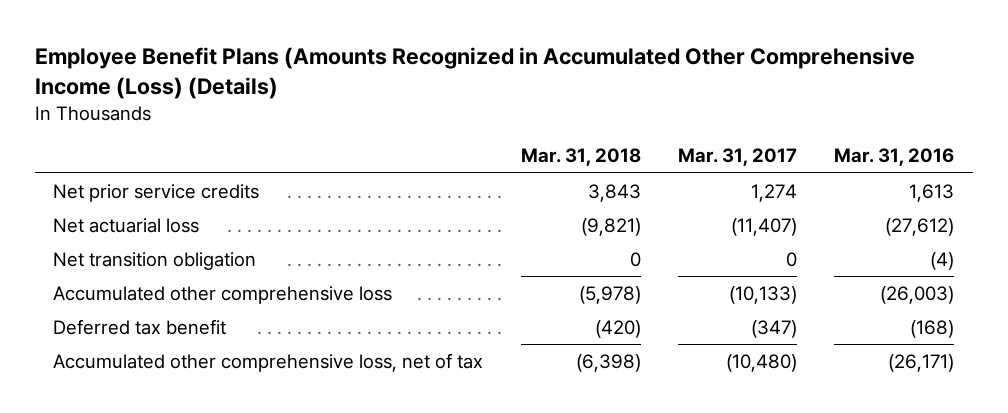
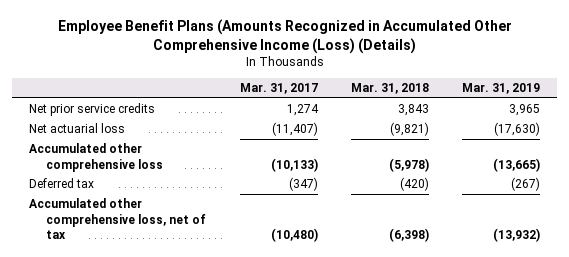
[834,148,955,167] Mar. 31, 2016 -> none
none -> [462,83,541,95] Mar. 31, 2019
[53,251,257,270] Net transition obligation -> none
[53,318,227,335] Deferred tax benefit -> [28,178,94,189] Deferred tax

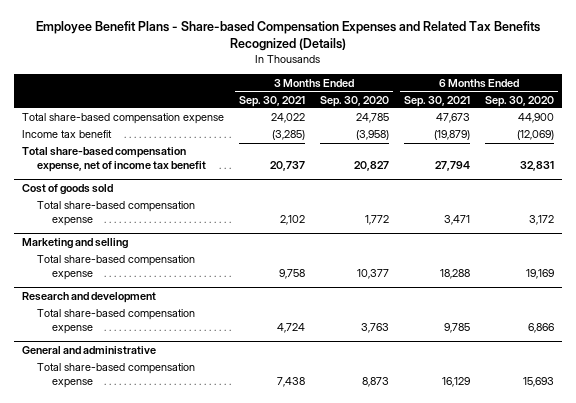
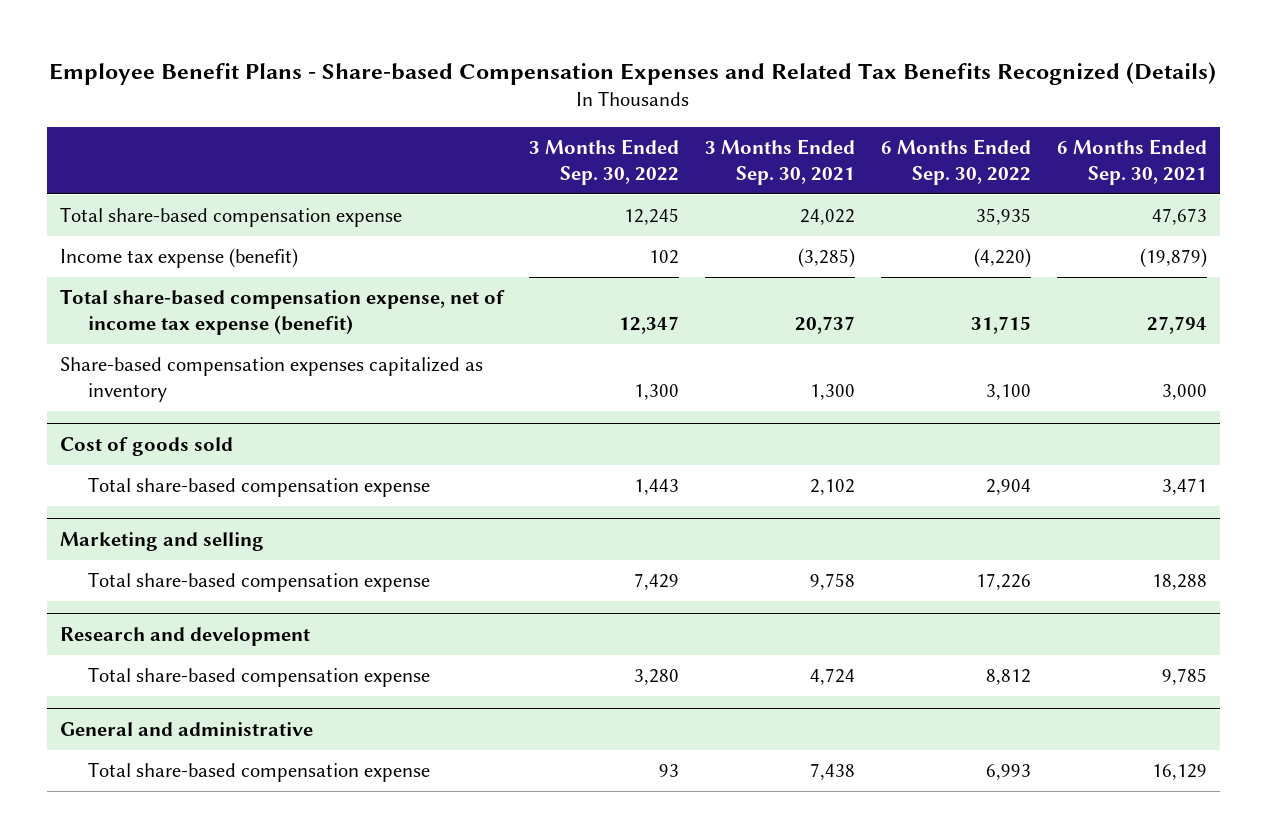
[320,95,390,107] Sep. 30, 2020 -> none
[485,95,555,107] Sep. 30, 2020 -> none
none -> [529,139,680,185] 3 Months Ended Sep. 30, 2022
none -> [881,139,1032,185] 6 Months Ended Sep. 30, 2022
[21,130,112,139] Income tax benefit -> [59,248,298,269] Income tax expense (benefit)
[21,147,206,172] Total share-based compensation expense, net of income tax benefit -> [59,289,505,335] Total share-based compensation expense, net of income tax expense (benefit)
none -> [59,357,483,402] Share-based compensation expenses capitalized as inventory

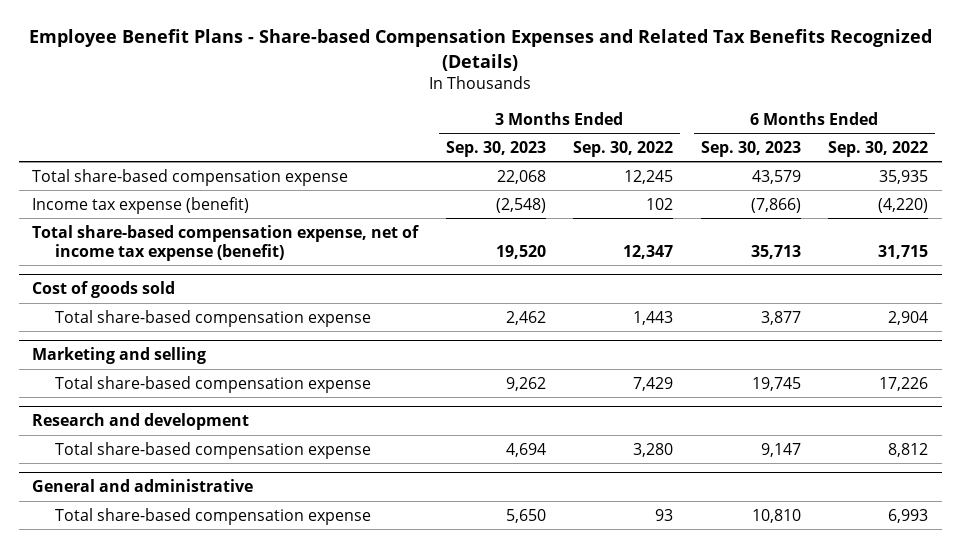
[705,139,856,185] 3 Months Ended Sep. 30, 2021 -> none
[1056,139,1207,185] 6 Months Ended Sep. 30, 2021 -> none
none -> [445,140,546,157] Sep. 30, 2023
none -> [700,140,801,157] Sep. 30, 2023
[59,357,483,402] Share-based compensation expenses capitalized as inventory -> none

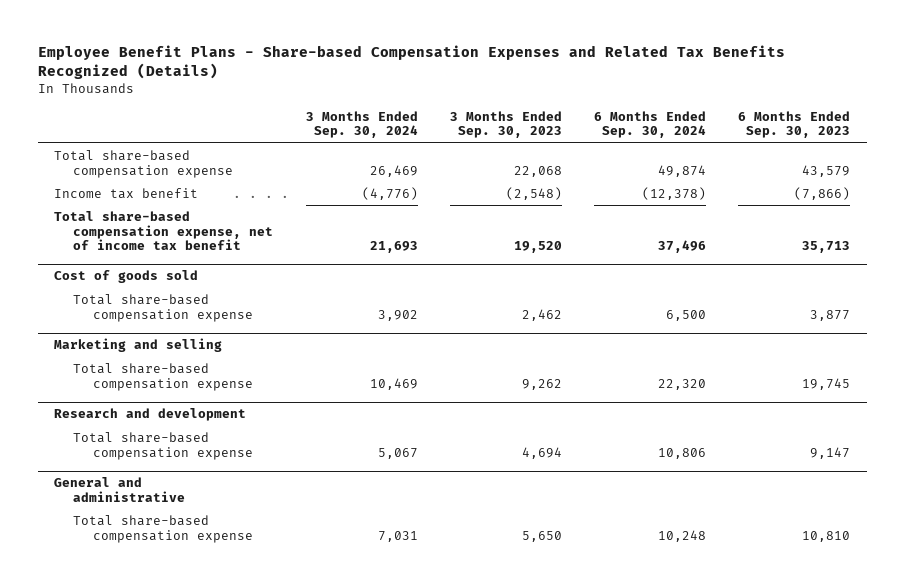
[573,140,674,157] Sep. 30, 2022 -> none
[827,140,928,157] Sep. 30, 2022 -> none
none -> [305,111,418,139] 3 Months Ended Sep. 30, 2024
none -> [594,111,707,139] 6 Months Ended Sep. 30, 2024
[32,196,250,214] Income tax expense (benefit) -> [53,188,198,200] Income tax benefit
[32,224,420,261] Total share-based compensation expense, net of income tax expense (benefit) -> [53,211,274,250] Total share-based compensation expense, net of income tax benefit

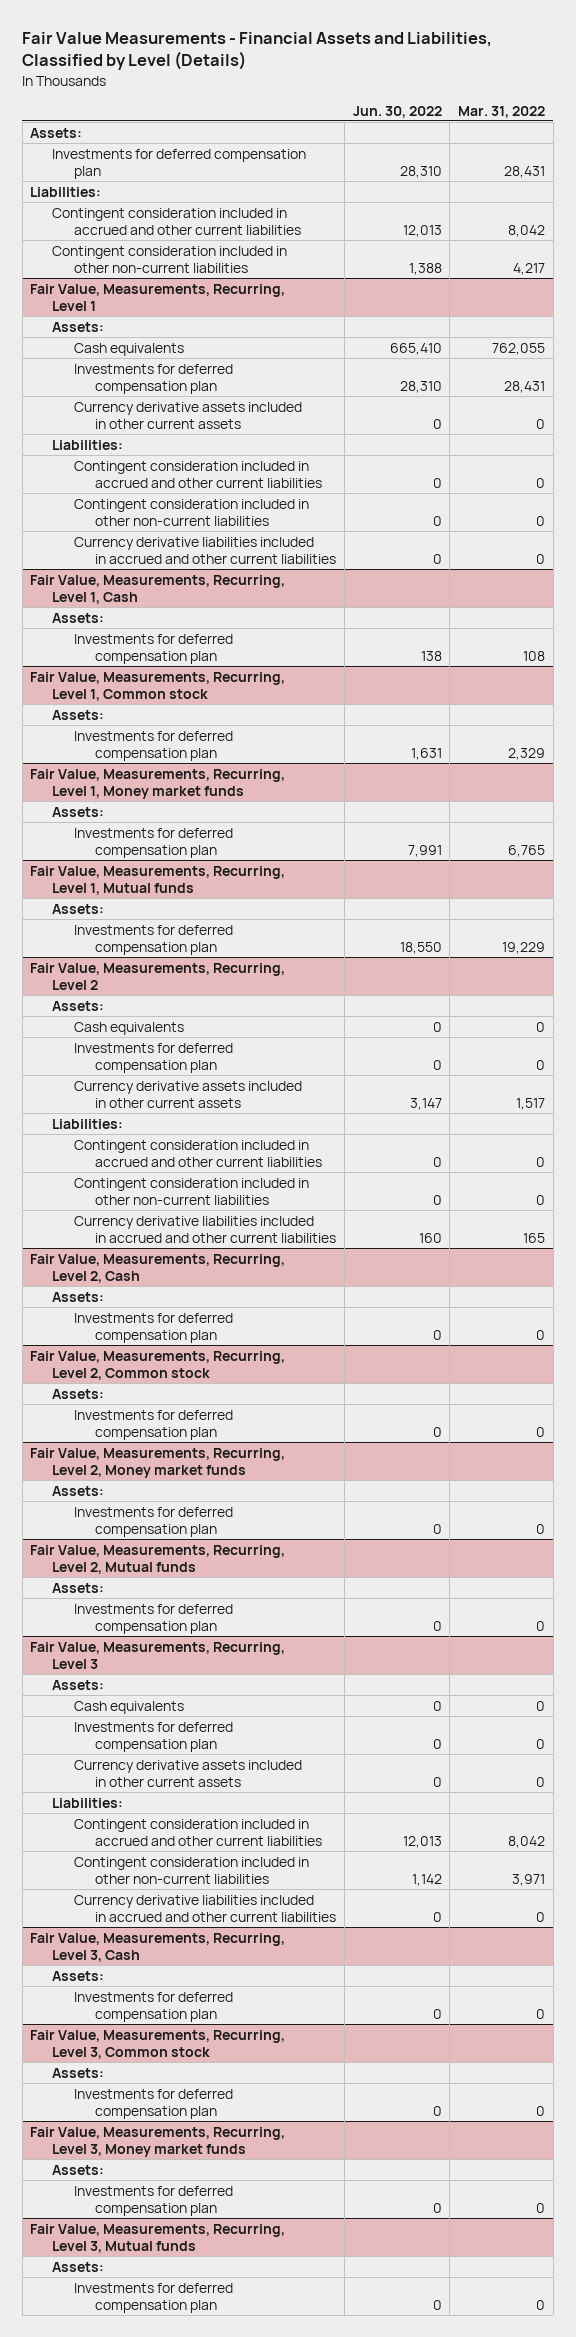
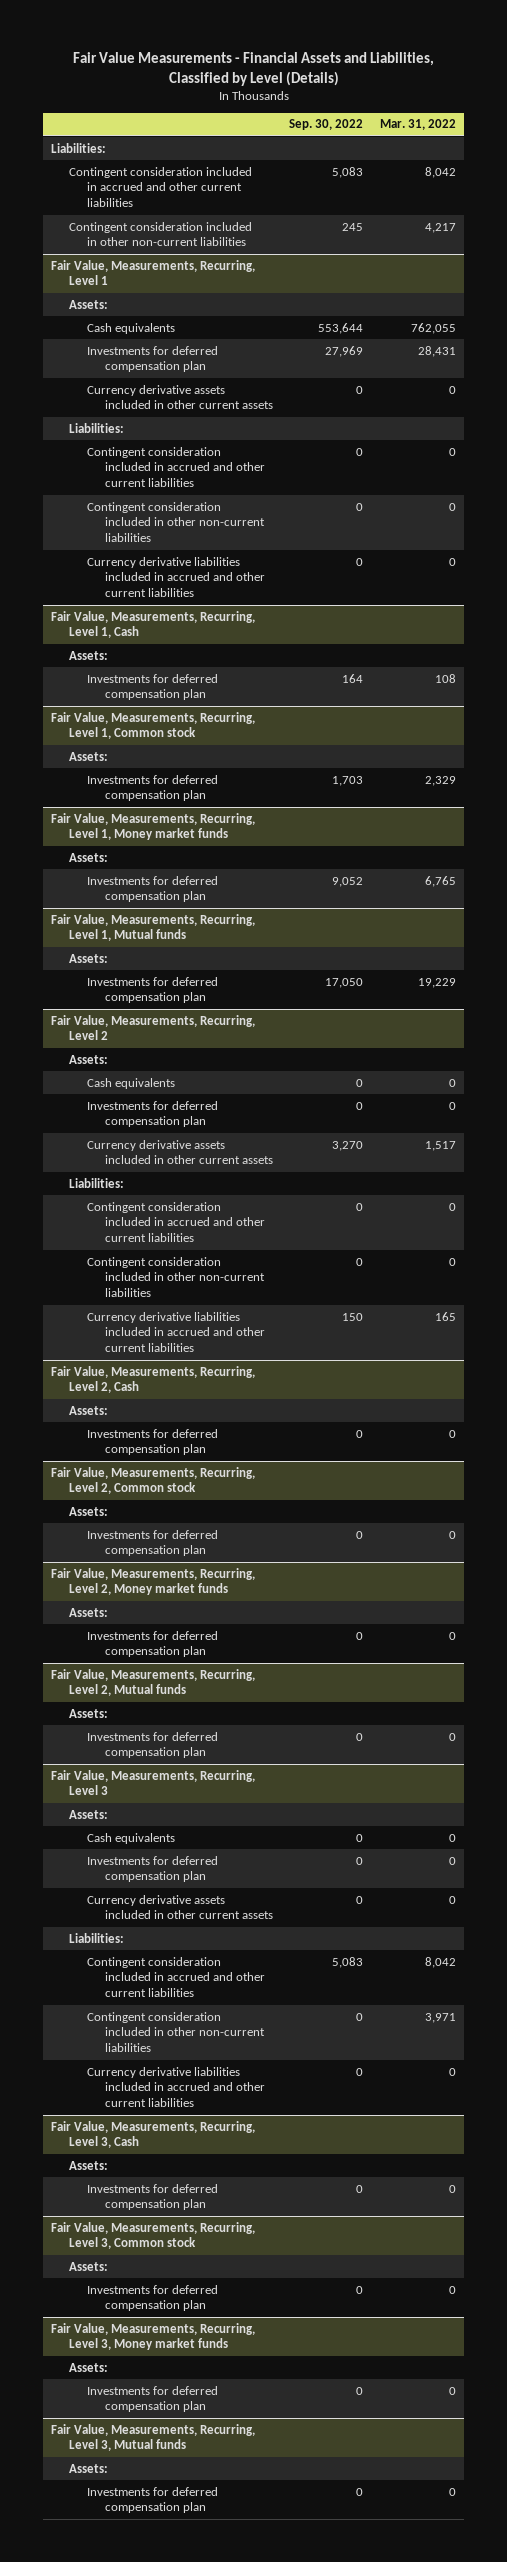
[352,105,442,118] Jun. 30, 2022 -> none
none -> [289,119,364,131] Sep. 30, 2022
[30,127,83,138] Assets: -> none
[52,148,307,179] Investments for deferred compensation plan -> none

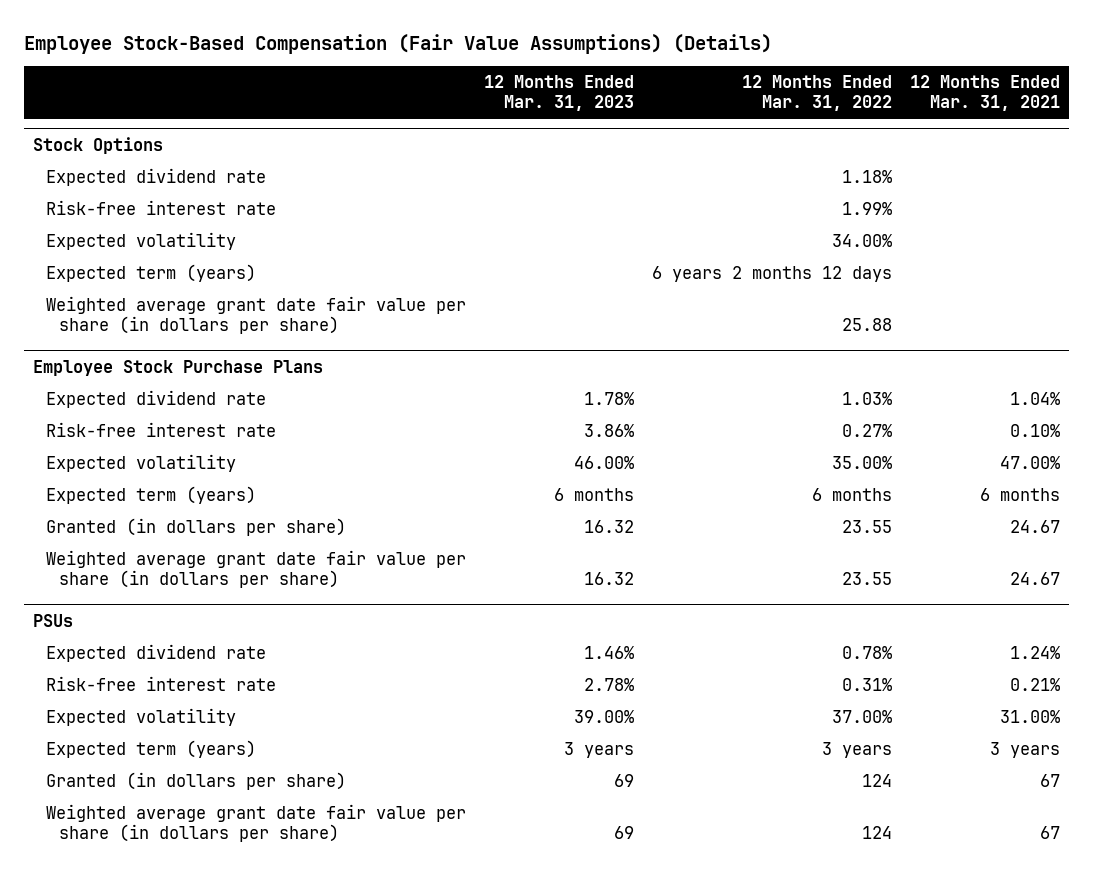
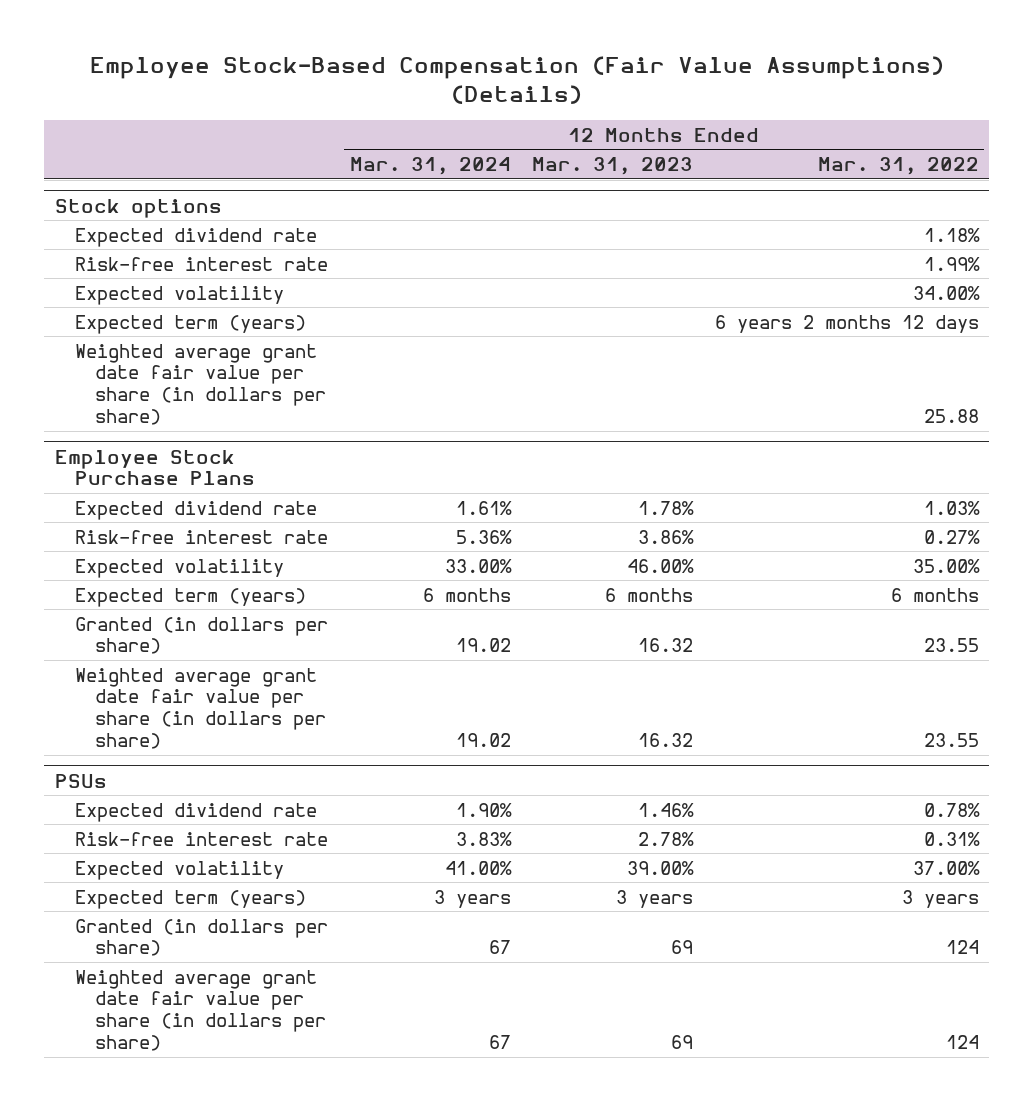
[909,75,1060,112] 12 Months Ended Mar. 31, 2021 -> none
none -> [349,157,511,176] Mar. 31, 2024
[32,137,163,155] Stock Options -> [55,198,223,218] Stock options

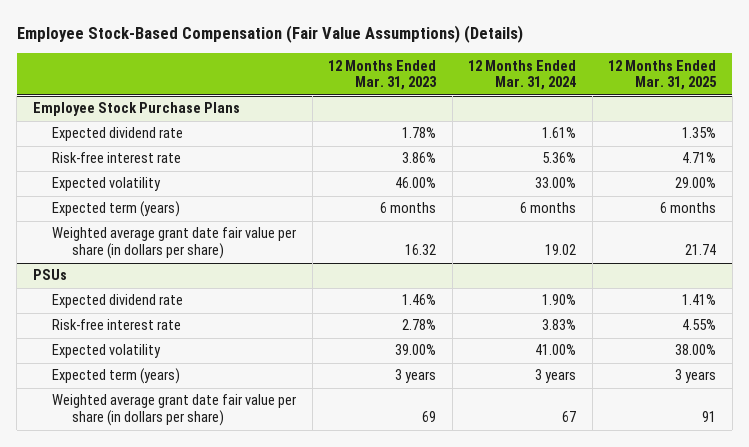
[817,157,979,176] Mar. 31, 2022 -> none
none -> [608,59,718,91] 12 Months Ended Mar. 31, 2025
[55,198,223,218] Stock options -> none
[75,227,318,247] Expected dividend rate -> none
[75,256,329,271] Risk-free interest rate -> none
[75,285,285,305] Expected volatility -> none
[75,314,307,334] Expected term (years) -> none
[75,343,327,426] Weighted average grant date fair value per share (in dollars per share) -> none
[75,616,329,655] Granted (in dollars per share) -> none
[75,918,329,957] Granted (in dollars per share) -> none

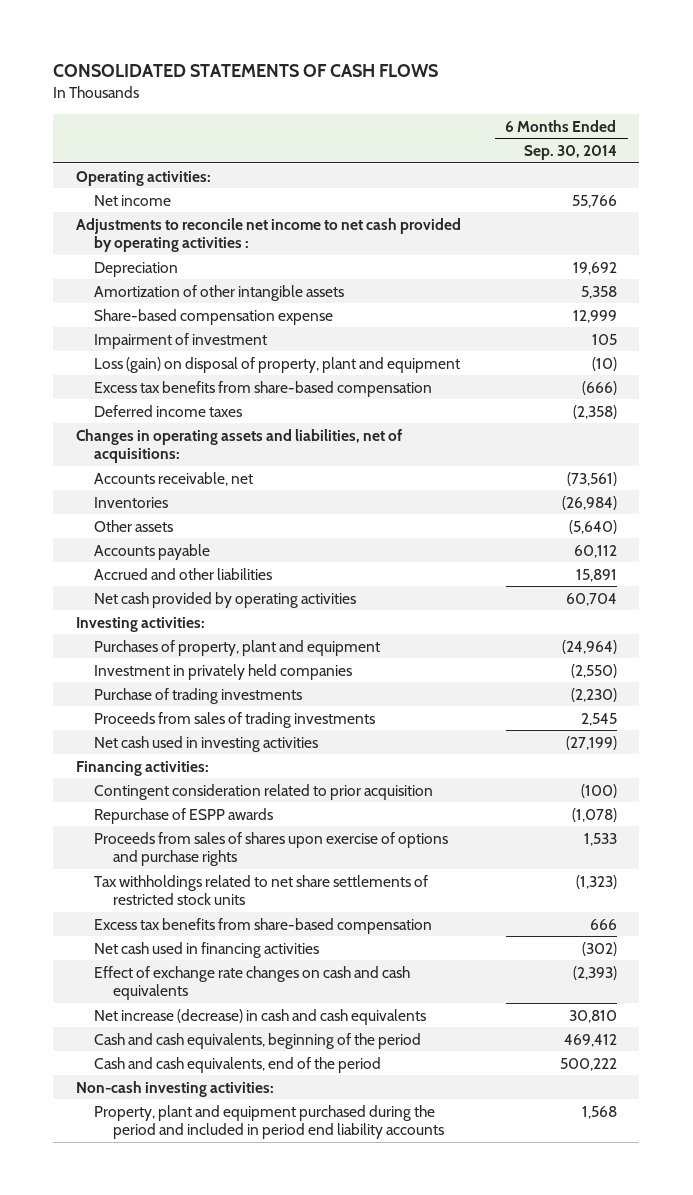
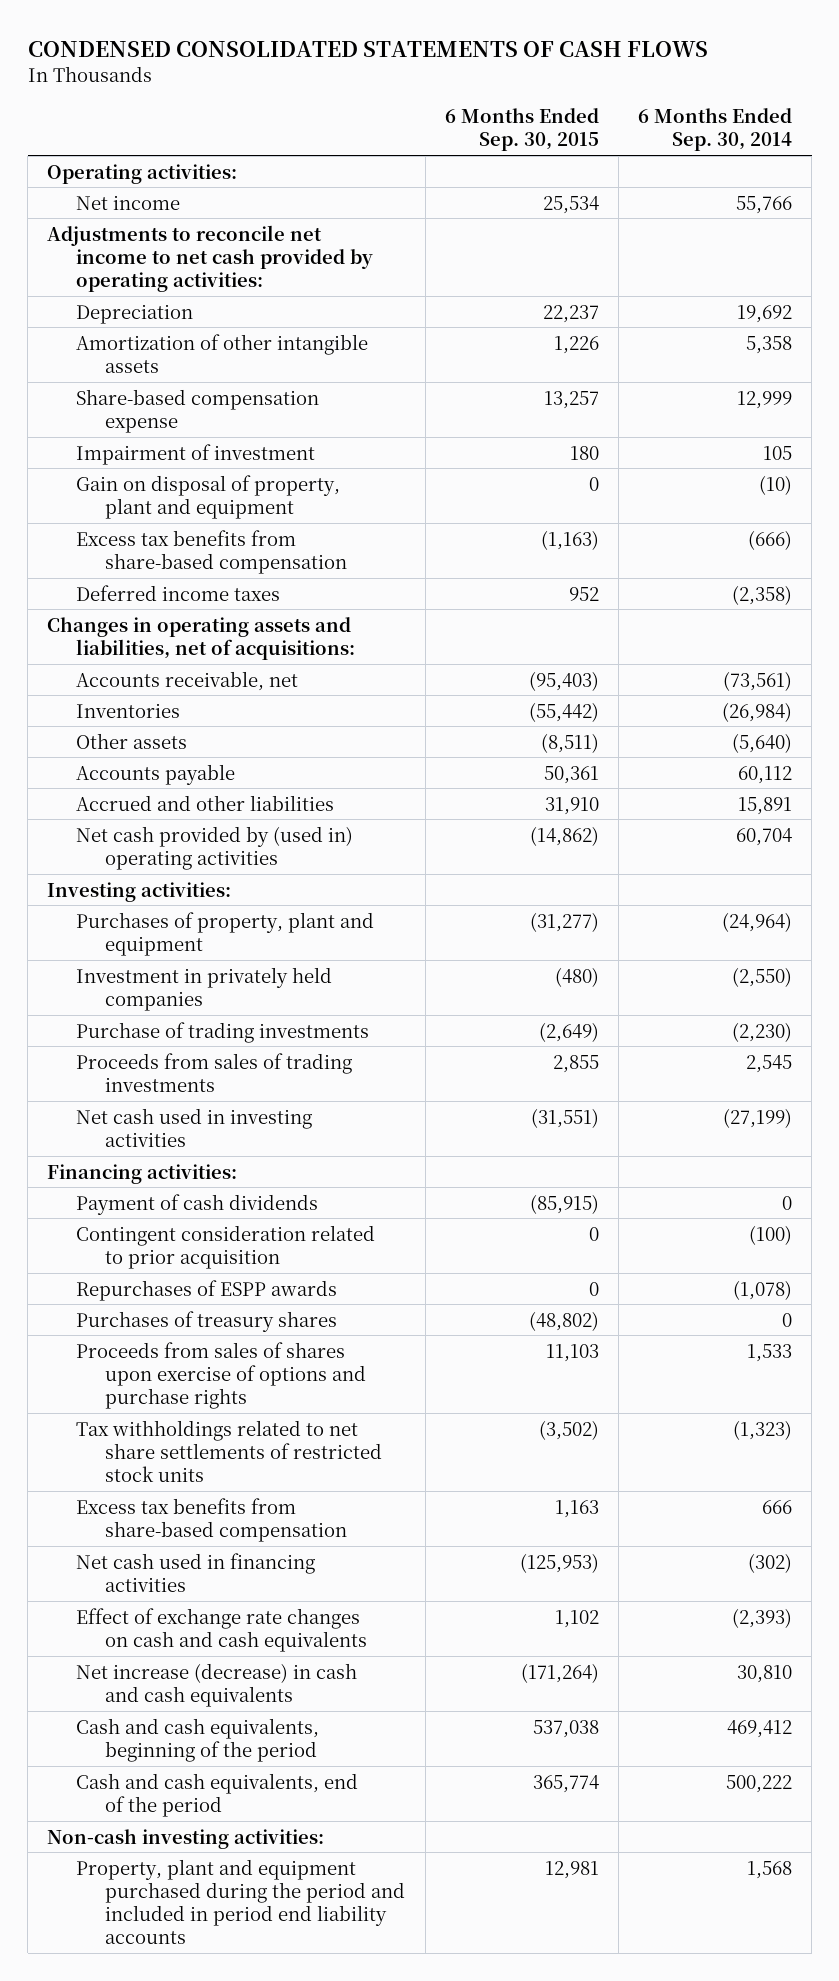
[53,64,439,78] CONSOLIDATED STATEMENTS OF CASH FLOWS -> [27,40,708,57] CONDENSED CONSOLIDATED STATEMENTS OF CASH FLOWS
none -> [444,108,599,152] 6 Months Ended Sep. 30, 2015
[75,217,461,253] Adjustments to reconcile net income to net cash provided by operating activities : -> [47,224,374,292] Adjustments to reconcile net income to net cash provided by operating activities:
[94,356,461,373] Loss (gain) on disposal of property, plant and equipment -> [76,474,341,519] Gain on disposal of property, plant and equipment
[94,591,357,608] Net cash provided by operating activities -> [76,825,354,870] Net cash provided by (used in) operating activities
none -> [76,1193,319,1215] Payment of cash dividends
[94,807,274,824] Repurchase of ESPP awards -> [76,1279,338,1301] Repurchases of ESPP awards
none -> [76,1310,338,1332] Purchases of treasury shares

